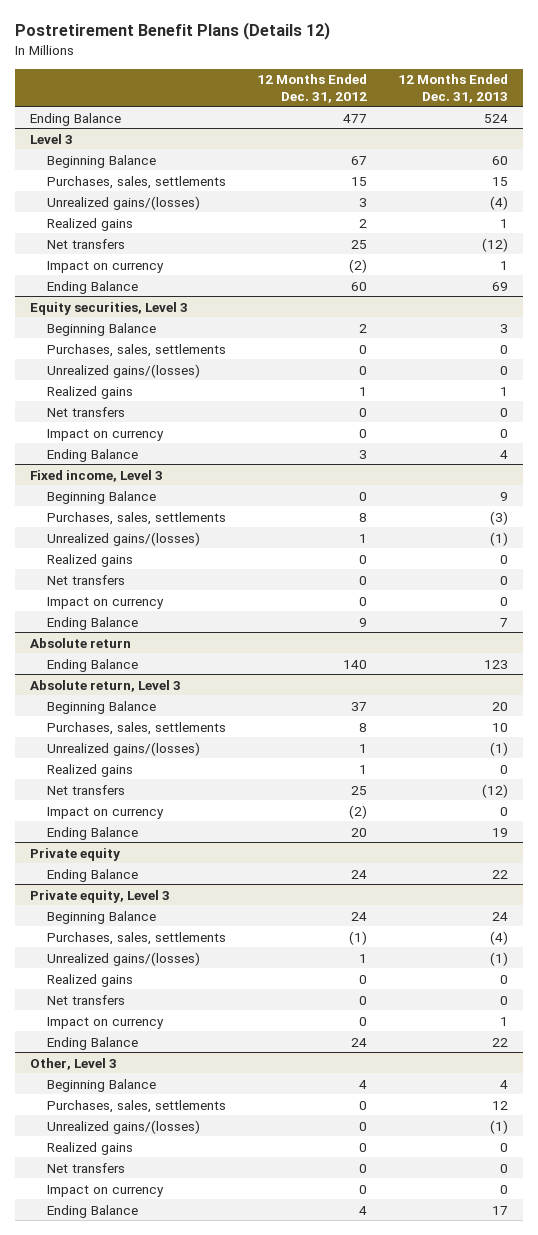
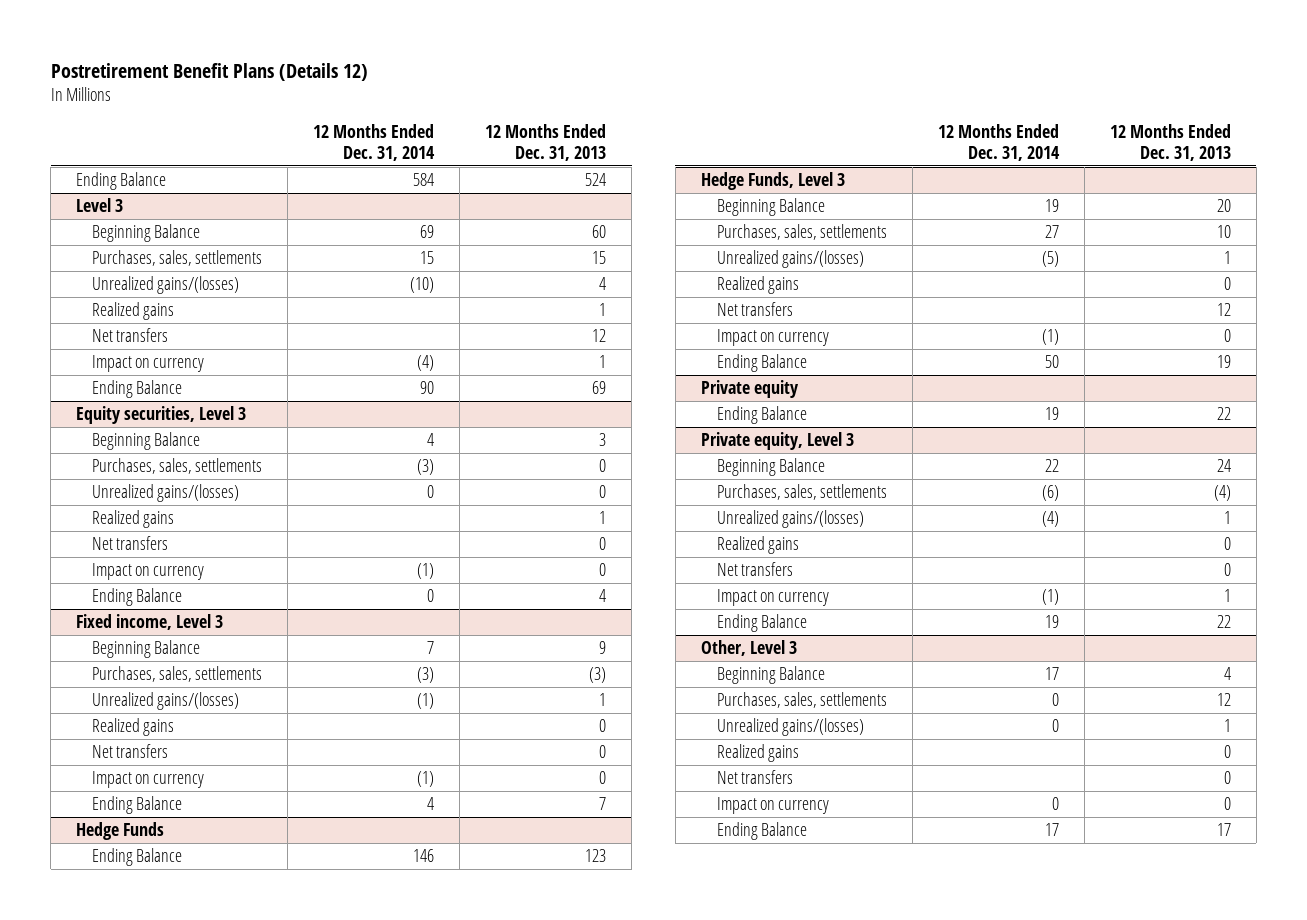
[256,74,367,103] 12 Months Ended Dec. 31, 2012 -> none
none -> [313,123,436,161] 12 Months Ended Dec. 31, 2014
[489,195,508,210] (4) -> [599,277,607,291] 4
[481,237,508,252] (12) -> [592,329,607,343] 12
[489,531,508,546] (1) -> [599,693,607,707] 1
[30,637,132,648] Absolute return -> none
none -> [76,822,165,841] Hedge Funds
[30,679,182,692] Absolute return, Level 3 -> none
none -> [700,172,845,191] Hedge Funds, Level 3
[489,741,508,756] (1) -> [1223,251,1231,265] 1
[481,783,508,798] (12) -> [1216,303,1231,317] 12
[489,951,508,966] (1) -> [1223,511,1231,525] 1
[489,1119,508,1134] (1) -> [1223,719,1231,733] 1

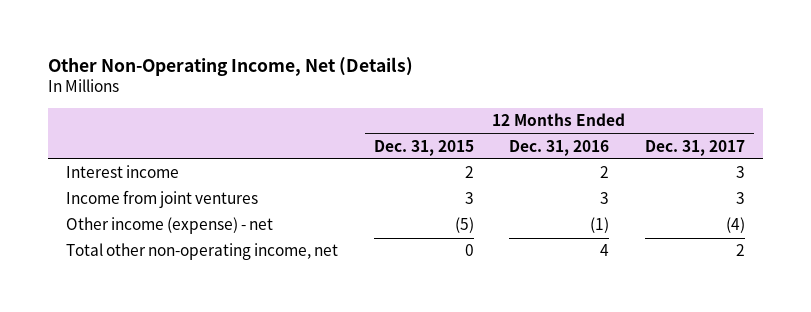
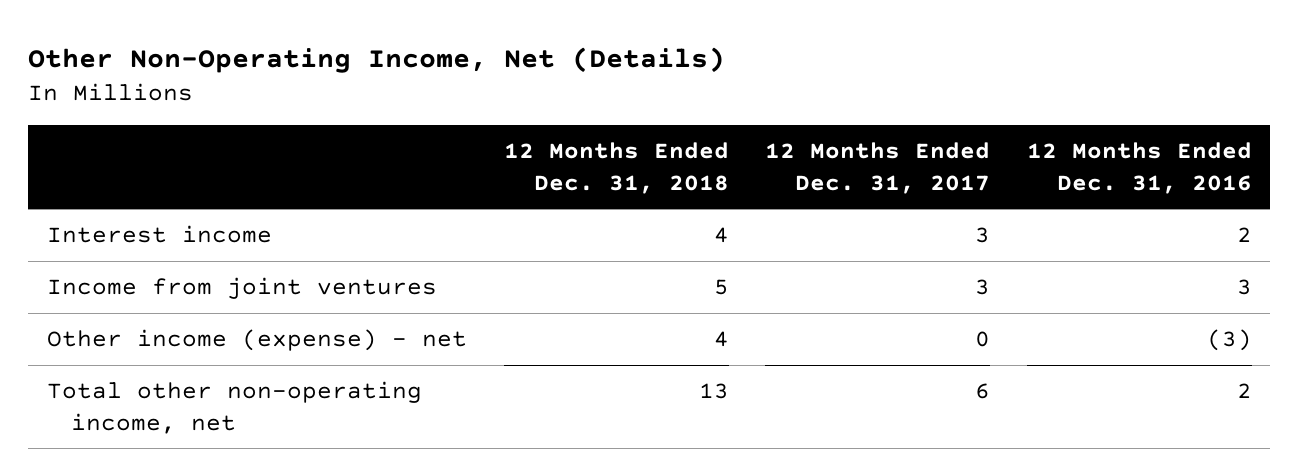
[373,139,474,156] Dec. 31, 2015 -> none
none -> [503,141,729,194] 12 Months Ended Dec. 31, 2018
[590,217,610,234] (1) -> [1207,329,1253,352] (3)
[726,217,746,234] (4) -> [975,331,991,348] 0
[600,244,610,257] 4 -> [1237,383,1253,399] 2
[736,244,746,257] 2 -> [975,383,991,400] 6

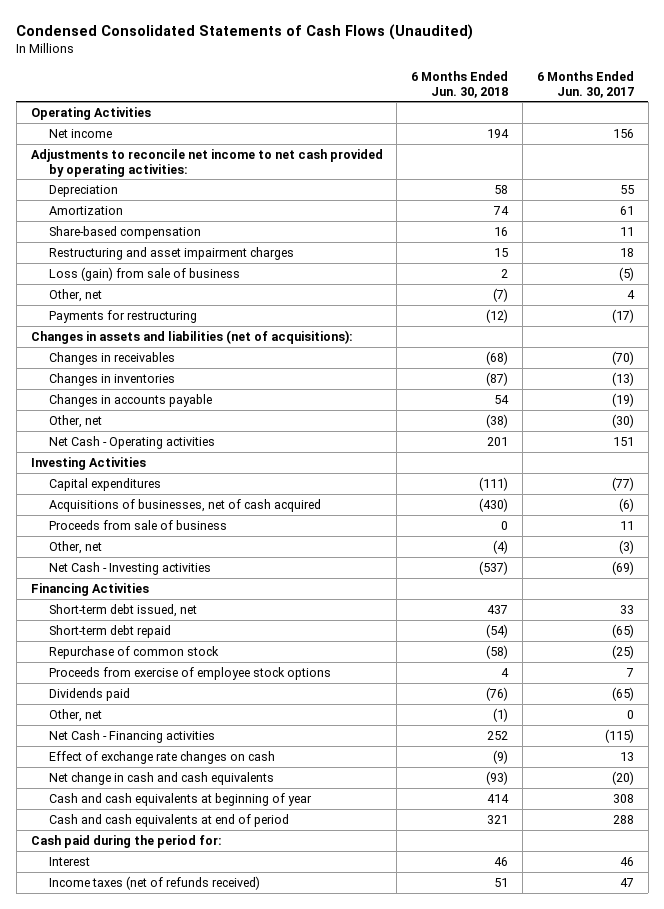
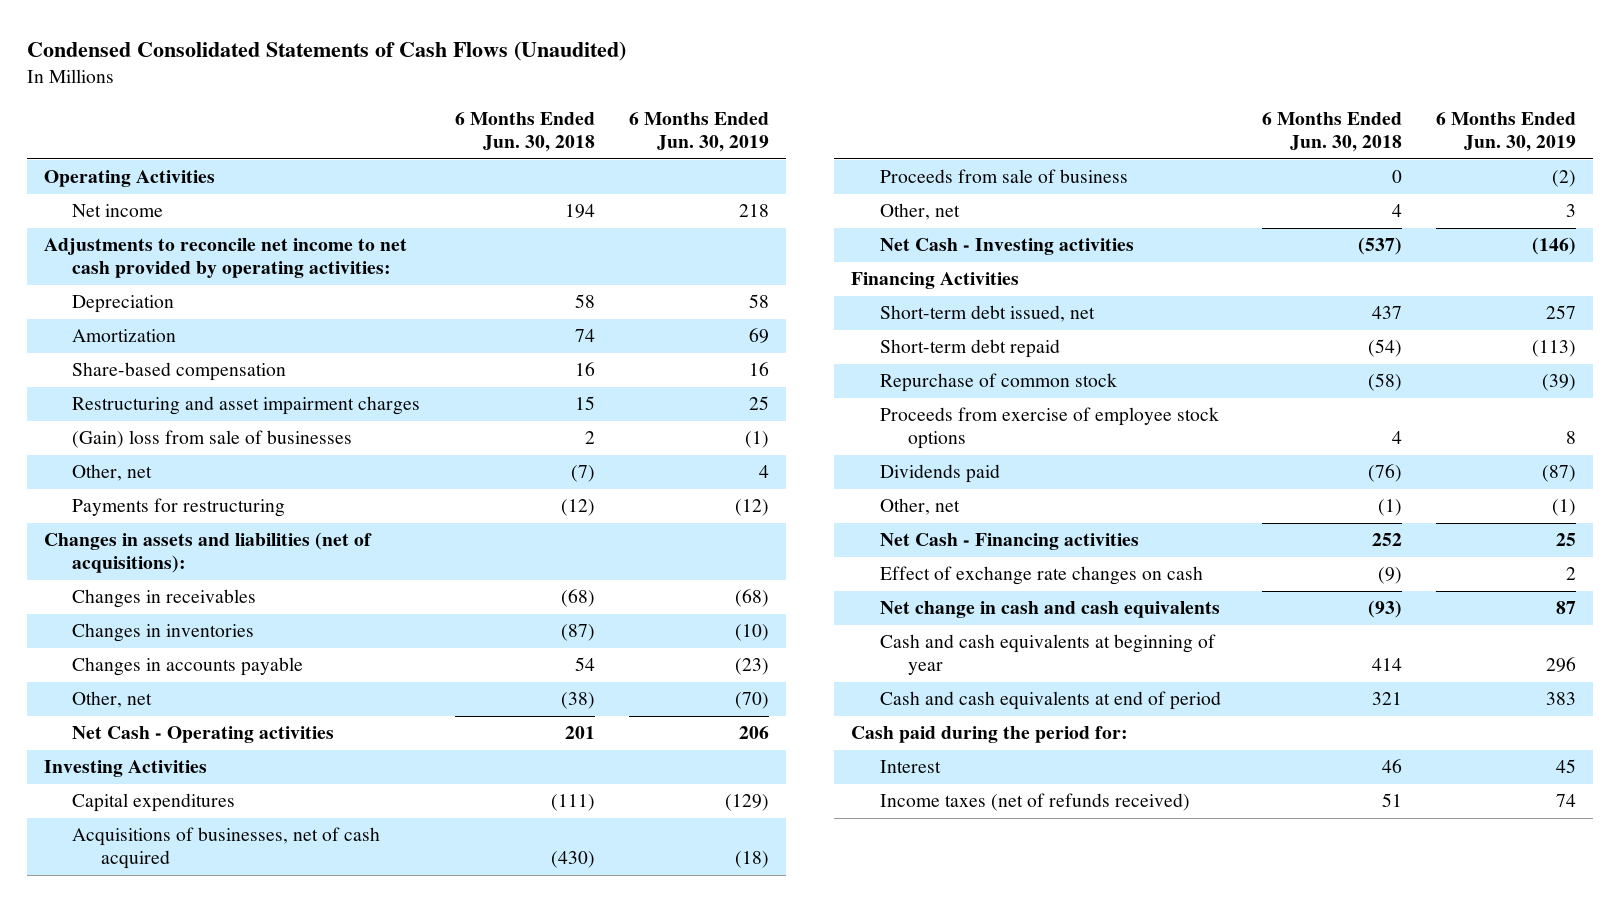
[536,70,634,98] 6 Months Ended Jun. 30, 2017 -> none
none -> [628,112,769,153] 6 Months Ended Jun. 30, 2019
[48,266,240,281] Loss (gain) from sale of business -> [72,430,353,449] (Gain) loss from sale of businesses
[493,539,509,554] (4) -> [1391,204,1402,218] 4

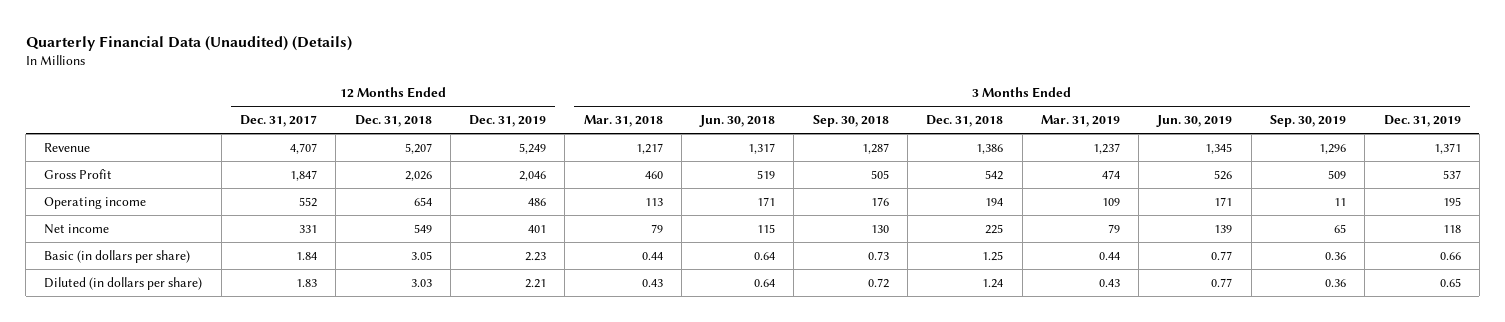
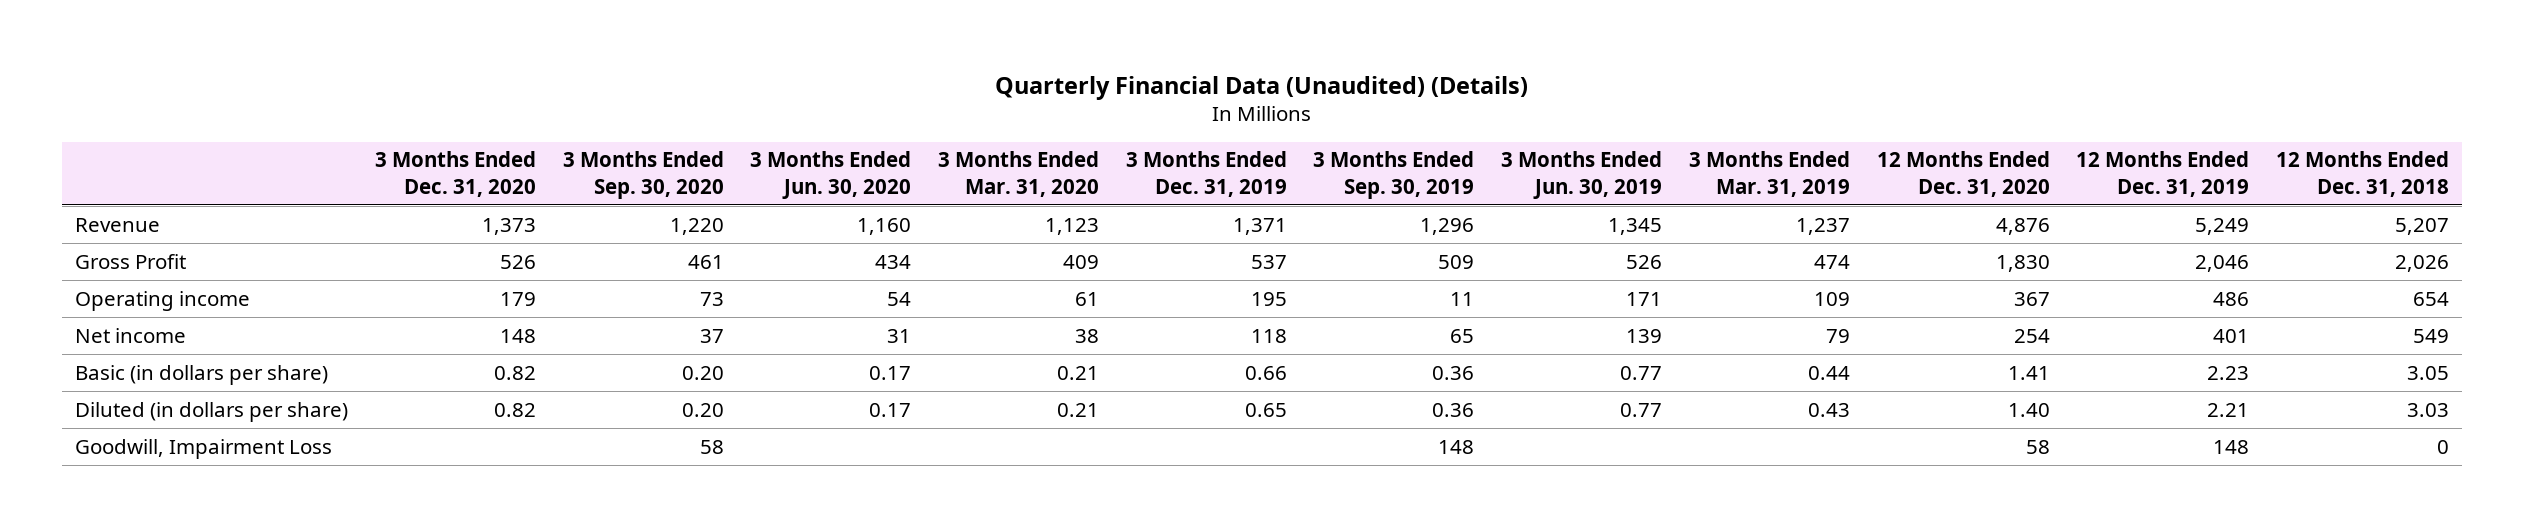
[239,115,317,128] Dec. 31, 2017 -> none
[583,115,663,128] Mar. 31, 2018 -> none
[699,115,776,128] Jun. 30, 2018 -> none
[812,115,889,128] Sep. 30, 2018 -> none
[926,115,1004,128] Dec. 31, 2018 -> none
none -> [374,151,536,197] 3 Months Ended Dec. 31, 2020
none -> [562,151,724,199] 3 Months Ended Sep. 30, 2020
none -> [750,151,912,199] 3 Months Ended Jun. 30, 2020
none -> [938,151,1100,197] 3 Months Ended Mar. 31, 2020
none -> [1876,151,2050,197] 12 Months Ended Dec. 31, 2020
none -> [75,438,333,459] Goodwill, Impairment Loss

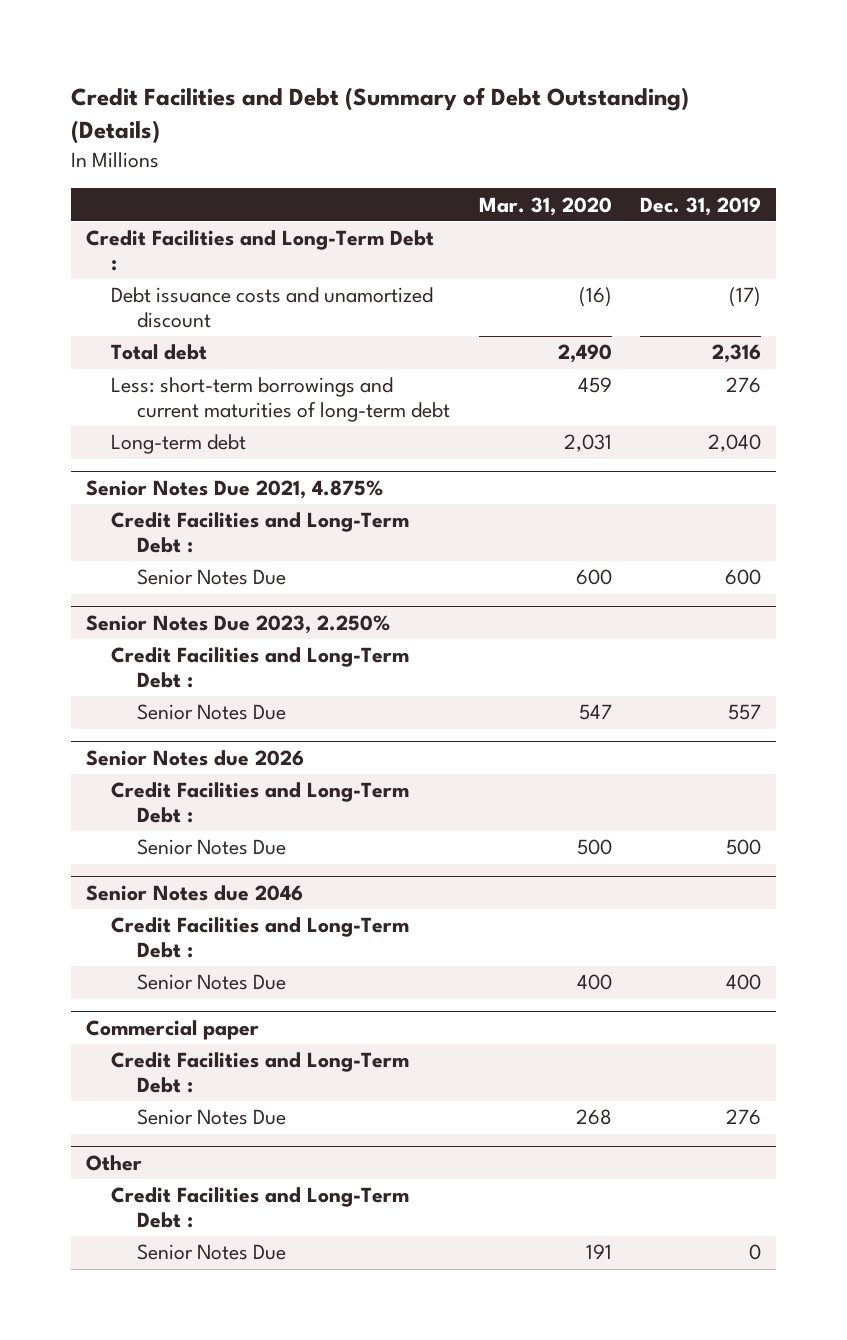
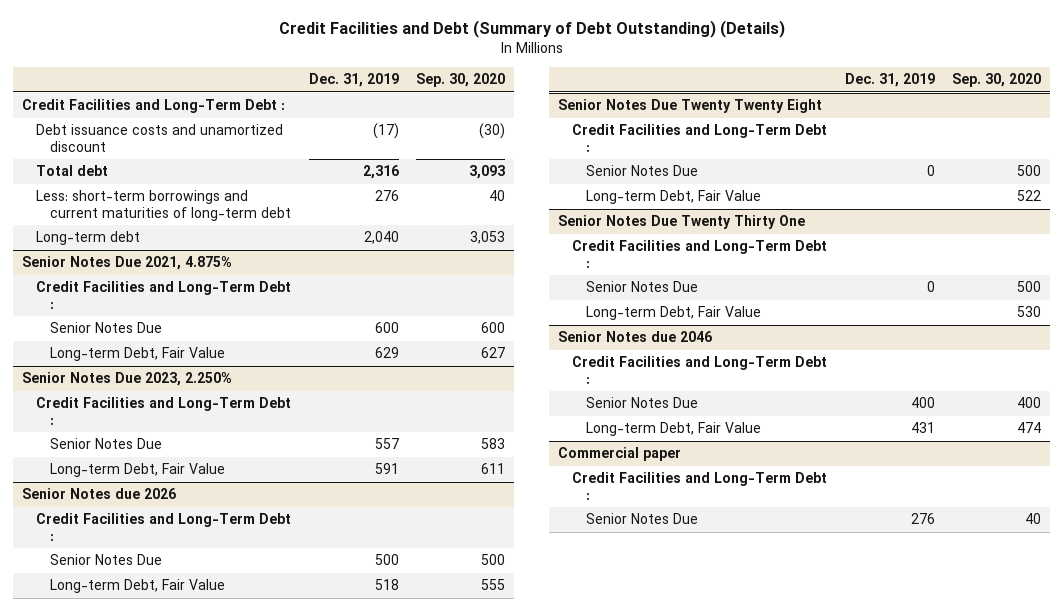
[478,196,612,216] Mar. 31, 2020 -> none
none -> [416,73,506,88] Sep. 30, 2020
none -> [49,347,225,362] Long-term Debt, Fair Value
none -> [49,463,225,478] Long-term Debt, Fair Value
none -> [49,579,225,594] Long-term Debt, Fair Value
none -> [557,99,822,114] Senior Notes Due Twenty Twenty Eight
none -> [571,124,827,152] Credit Facilities and Long-Term Debt :
none -> [585,165,698,177] Senior Notes Due
none -> [585,190,761,205] Long-term Debt, Fair Value
none -> [557,215,805,230] Senior Notes Due Twenty Thirty One
none -> [571,240,827,268] Credit Facilities and Long-Term Debt :
none -> [585,281,698,293] Senior Notes Due
none -> [585,306,761,321] Long-term Debt, Fair Value
none -> [585,422,761,437] Long-term Debt, Fair Value
[85,1154,142,1171] Other -> none
[111,1187,410,1229] Credit Facilities and Long-Term Debt : -> none
[137,1244,287,1261] Senior Notes Due -> none

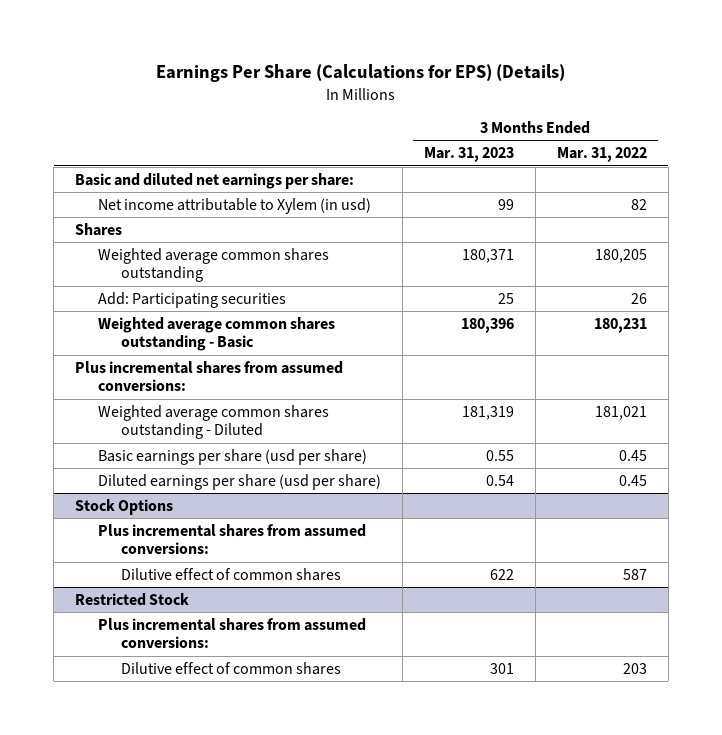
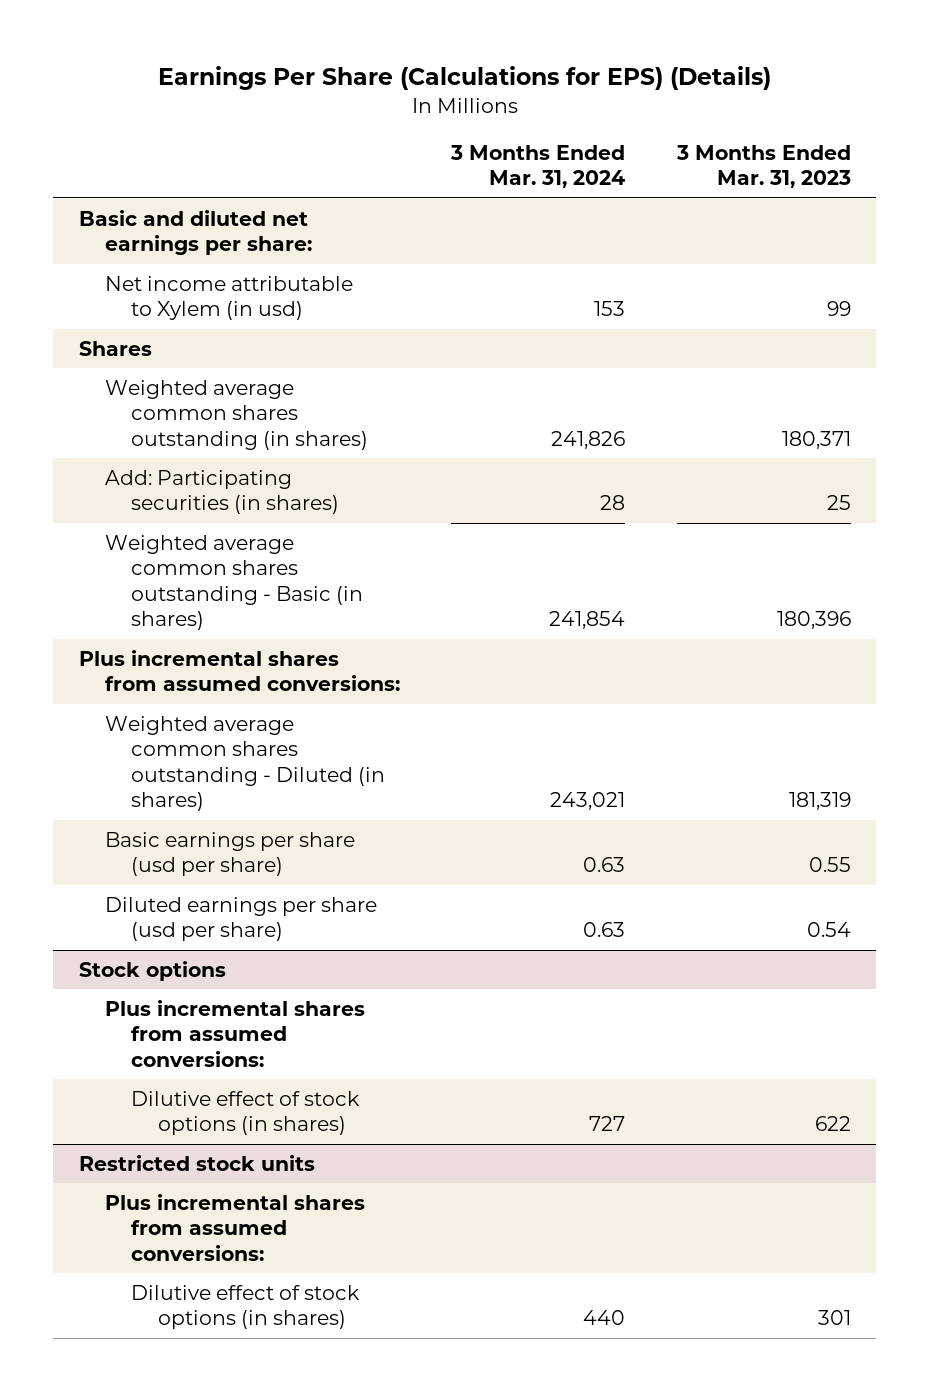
[556,147,647,163] Mar. 31, 2022 -> none
none -> [450,144,626,189] 3 Months Ended Mar. 31, 2024
[97,247,329,283] Weighted average common shares outstanding -> [105,379,369,450] Weighted average common shares outstanding (in shares)
[97,291,286,308] Add: Participating securities -> [105,469,340,515] Add: Participating securities (in shares)
[97,316,335,352] Weighted average common shares outstanding - Basic -> [105,534,364,631] Weighted average common shares outstanding - Basic (in shares)
[97,404,329,440] Weighted average common shares outstanding - Diluted -> [105,715,386,812] Weighted average common shares outstanding - Diluted (in shares)
[75,498,174,515] Stock Options -> [78,960,226,981] Stock options
[120,567,341,581] Dilutive effect of common shares -> [131,1090,361,1136] Dilutive effect of stock options (in shares)
[75,592,190,606] Restricted Stock -> [78,1154,315,1171] Restricted stock units
[120,661,341,675] Dilutive effect of common shares -> [131,1284,361,1330] Dilutive effect of stock options (in shares)

